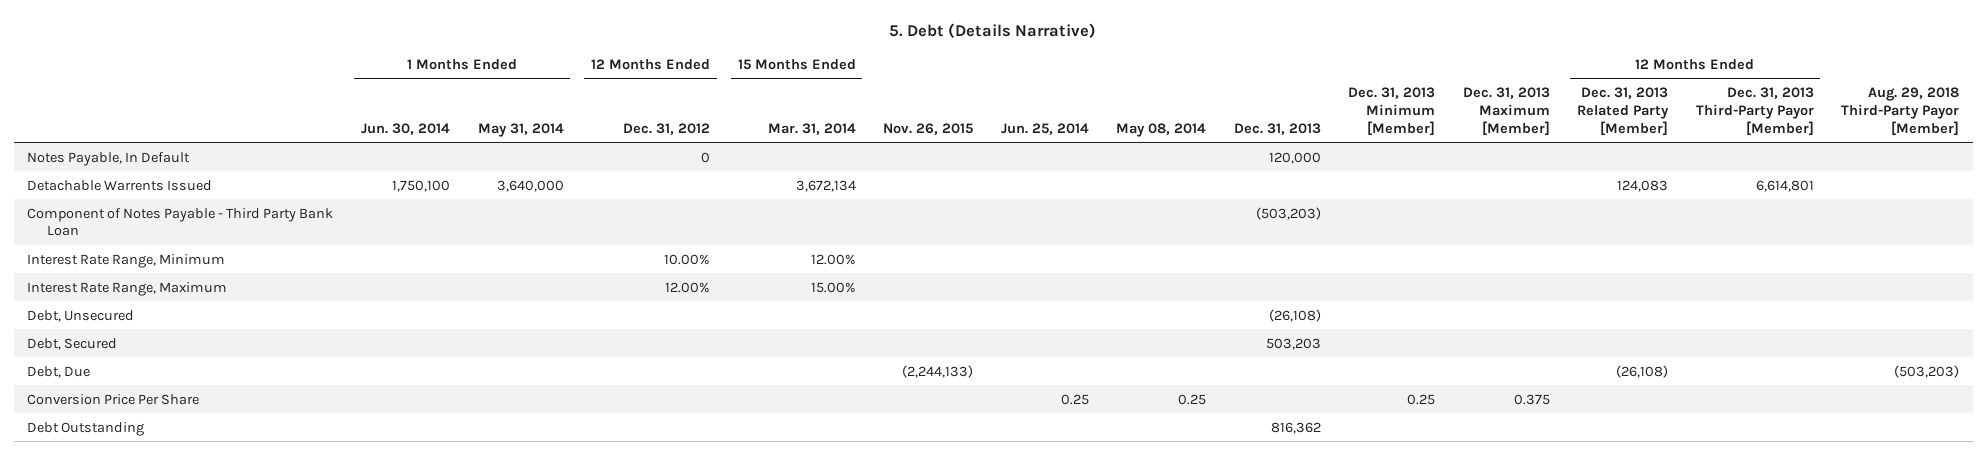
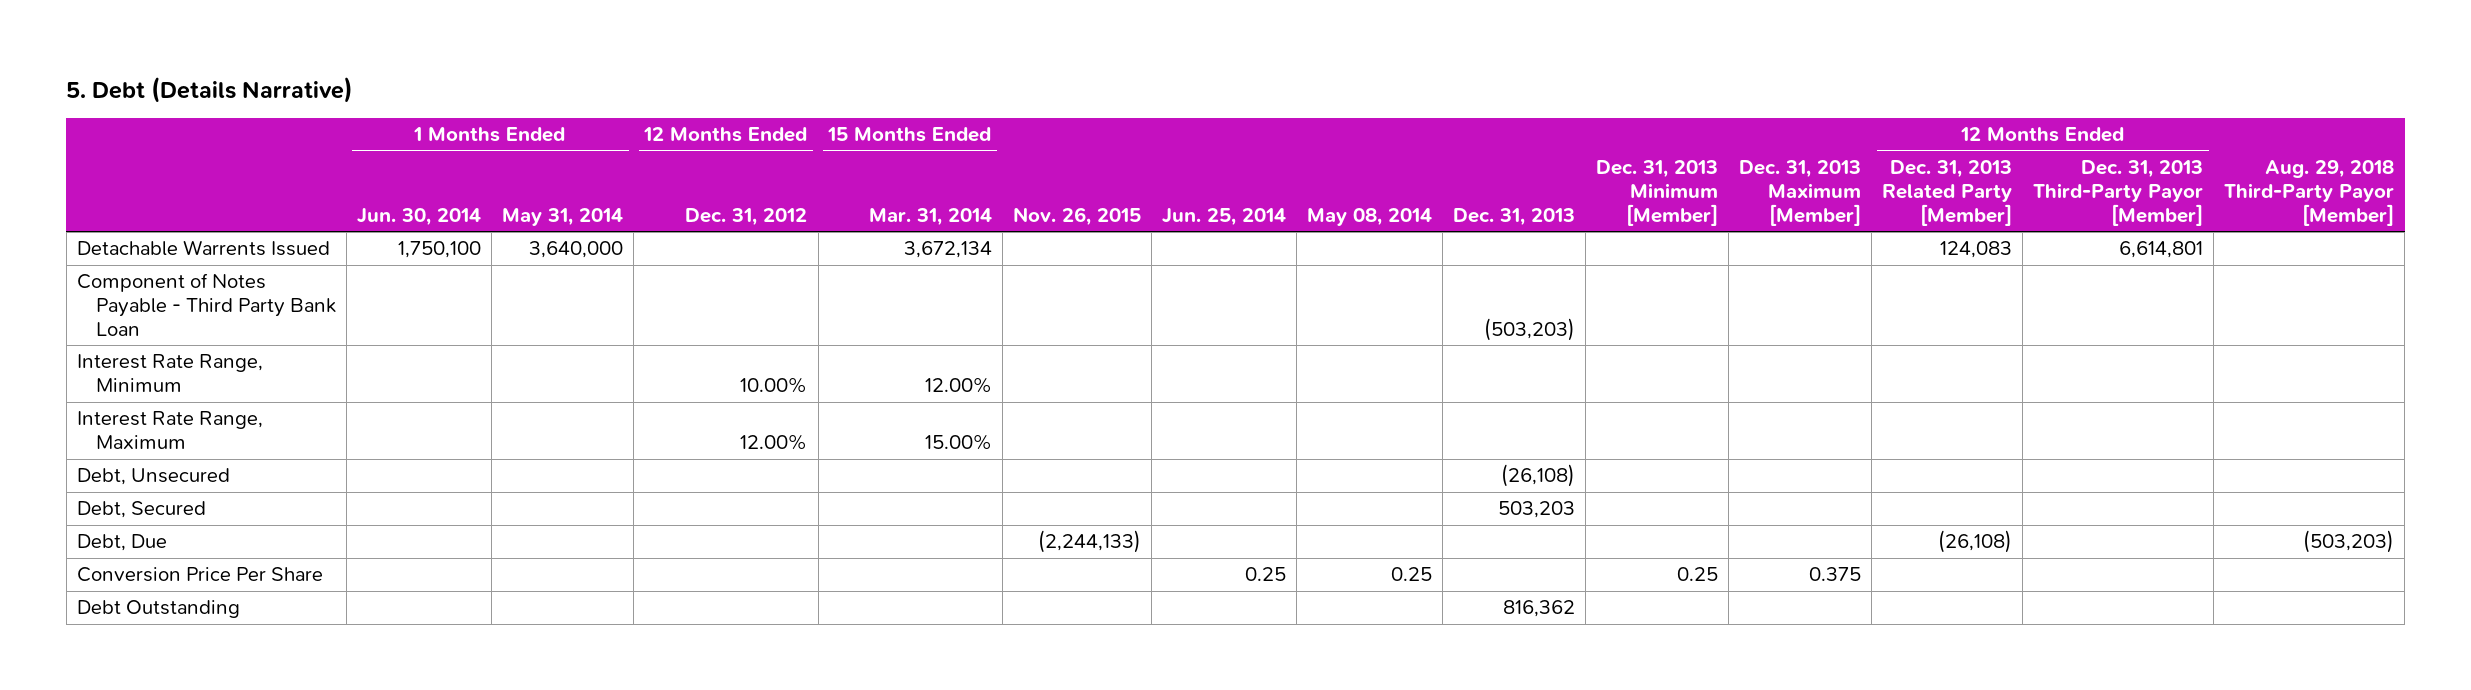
[27,151,191,166] Notes Payable, In Default -> none

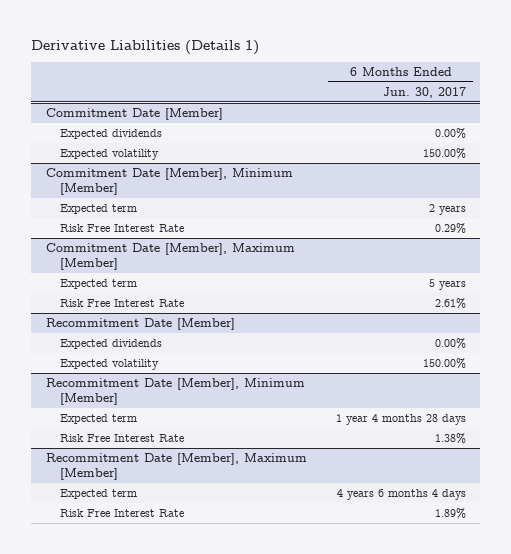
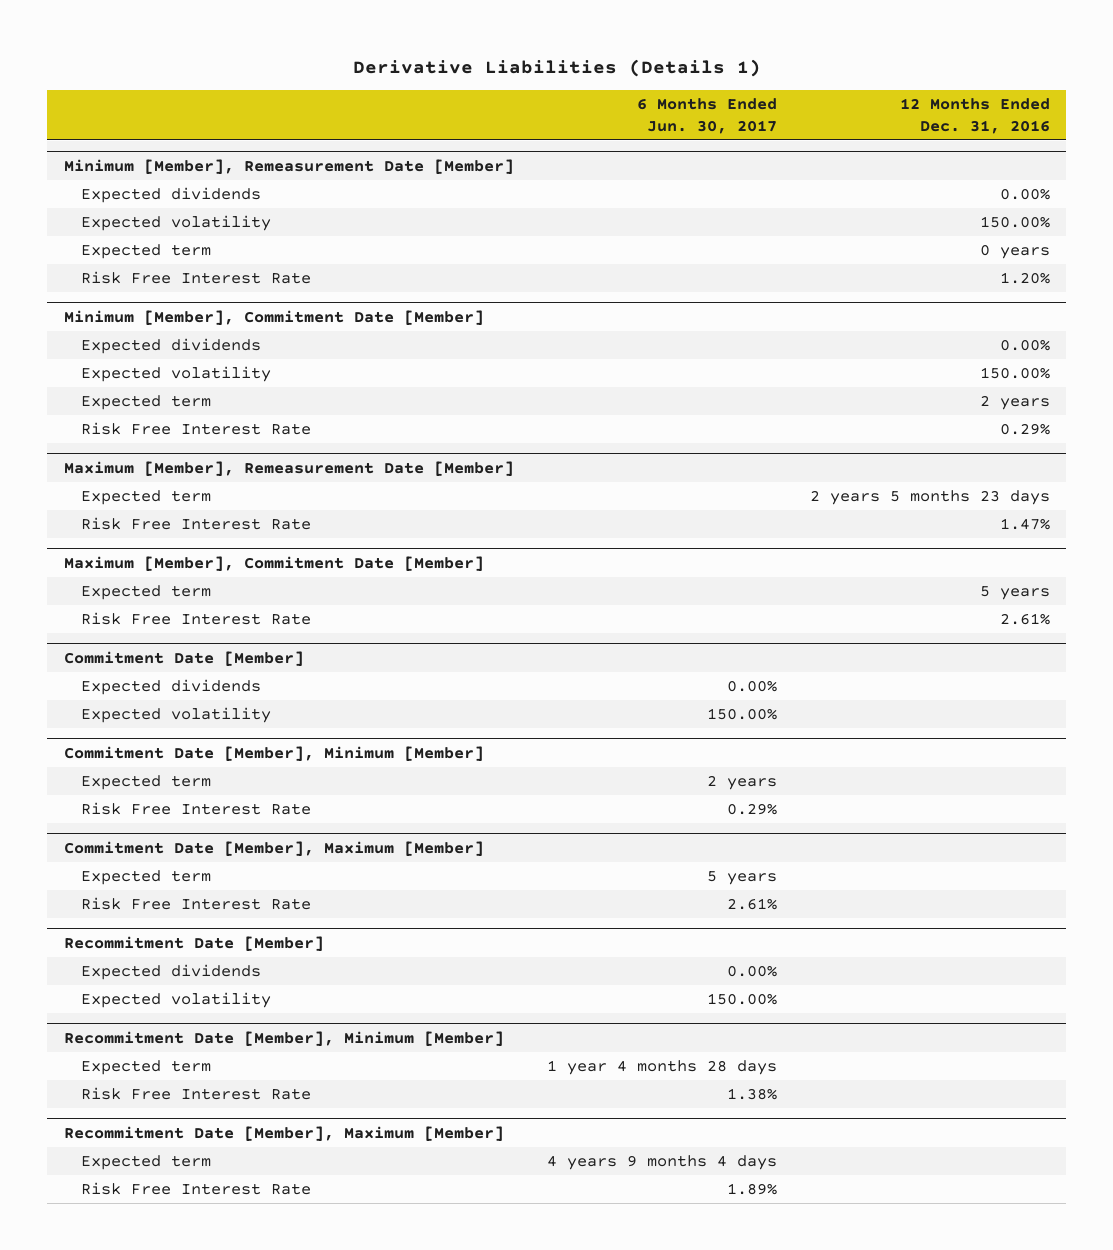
none -> [899,97,1050,134] 12 Months Ended Dec. 31, 2016
none -> [63,158,514,174] Minimum [Member], Remeasurement Date [Member]
none -> [80,186,261,203] Expected dividends
none -> [80,214,271,231] Expected volatility
none -> [80,243,211,259] Expected term
none -> [80,270,311,284] Risk Free Interest Rate
none -> [63,309,484,325] Minimum [Member], Commitment Date [Member]
none -> [80,337,261,354] Expected dividends
none -> [80,365,271,382] Expected volatility
none -> [80,394,211,410] Expected term
none -> [80,421,311,435] Risk Free Interest Rate
none -> [63,460,514,476] Maximum [Member], Remeasurement Date [Member]
none -> [80,489,211,505] Expected term
none -> [80,516,311,530] Risk Free Interest Rate
none -> [63,555,484,571] Maximum [Member], Commitment Date [Member]
none -> [80,584,211,600] Expected term
none -> [80,611,311,625] Risk Free Interest Rate
[336,489,466,501] 4 years 6 months 4 days -> [546,1154,777,1170] 4 years 9 months 4 days

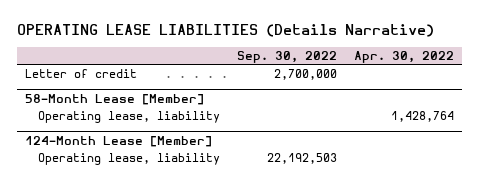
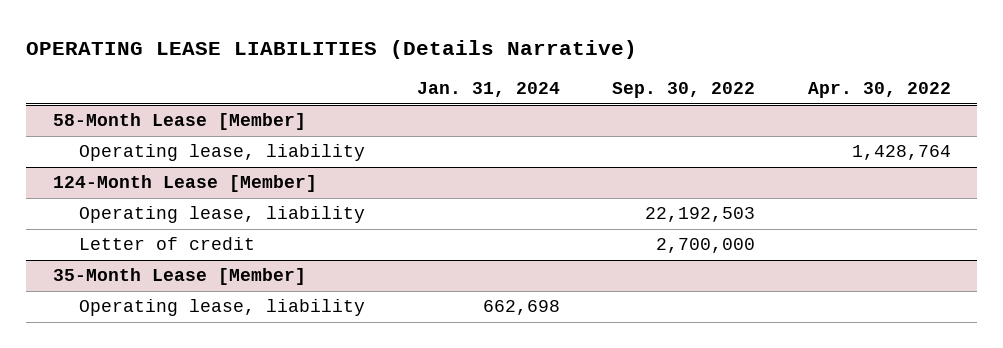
none -> [417,82,561,98] Jan. 31, 2024
[25,69,138,79] Letter of credit -> none
none -> [78,237,255,251] Letter of credit
none -> [52,268,306,286] 35-Month Lease [Member]
none -> [78,299,365,317] Operating lease, liability

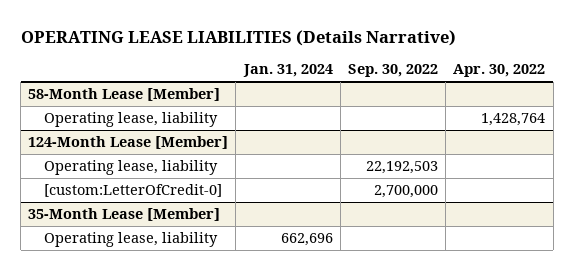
[78,237,255,251] Letter of credit -> [44,184,223,198] [custom:LetterOfCredit-0]
[483,300,561,316] 662,698 -> [280,233,333,247] 662,696

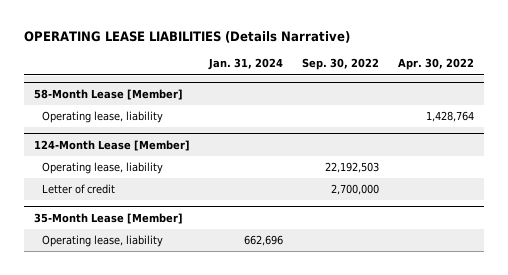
[44,184,223,198] [custom:LetterOfCredit-0] -> [41,184,115,195] Letter of credit

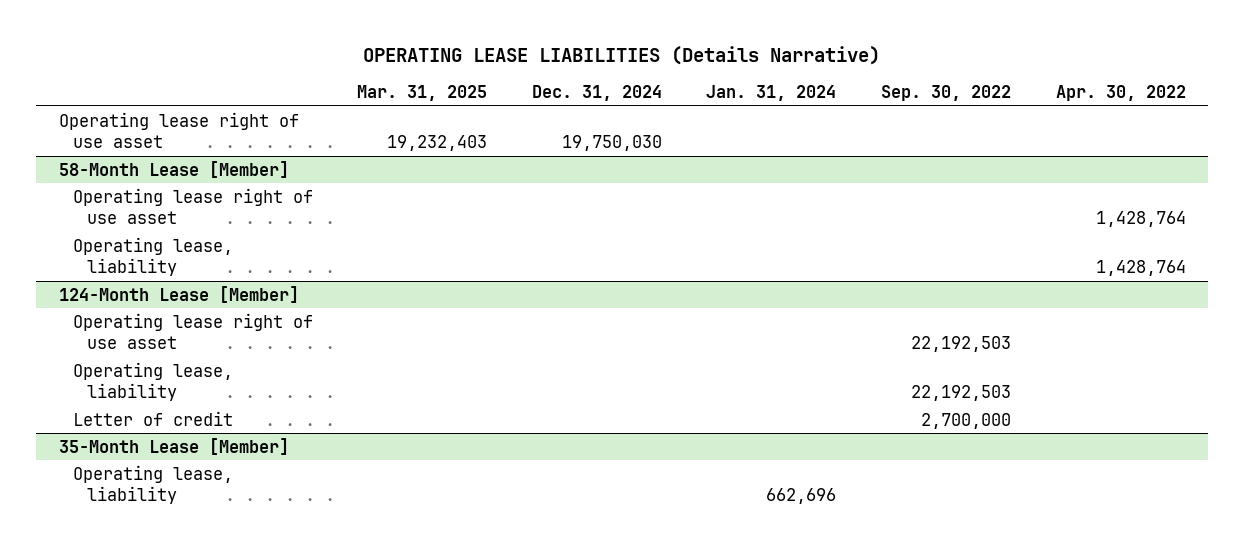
none -> [357,85,488,102] Mar. 31, 2025
none -> [531,85,662,102] Dec. 31, 2024
none -> [58,111,299,148] Operating lease right of use asset
none -> [72,187,313,224] Operating lease right of use asset
none -> [72,312,313,349] Operating lease right of use asset

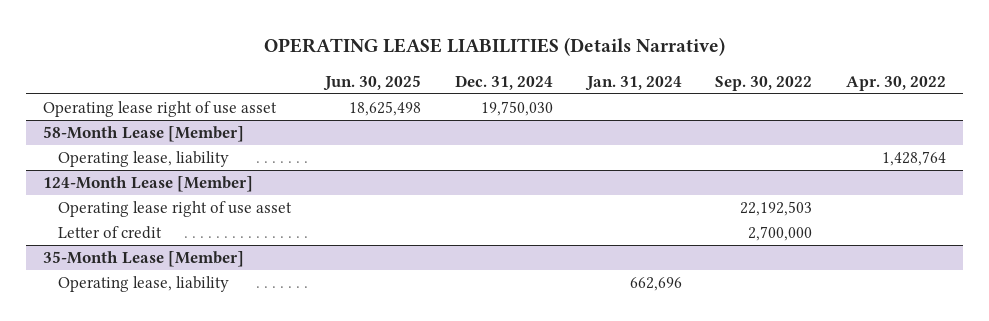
[357,85,488,102] Mar. 31, 2025 -> none
none -> [322,74,421,91] Jun. 30, 2025
[72,187,313,224] Operating lease right of use asset -> none
[72,361,233,401] Operating lease, liability -> none

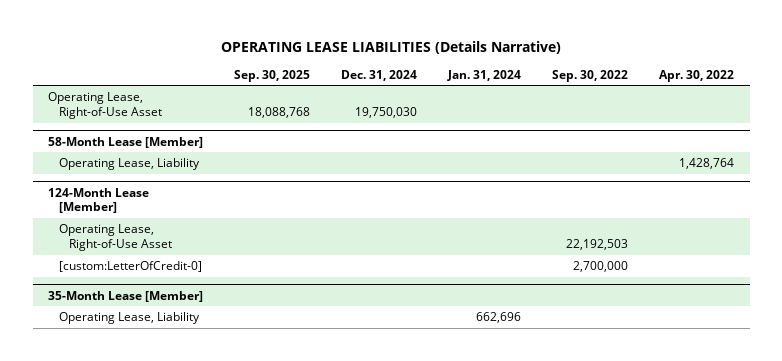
[322,74,421,91] Jun. 30, 2025 -> none
none -> [234,69,311,82] Sep. 30, 2025
[43,100,278,117] Operating lease right of use asset -> [48,92,162,120] Operating Lease, Right-of-Use Asset
[58,150,230,167] Operating lease, liability -> [58,158,200,171] Operating Lease, Liability
[58,200,293,217] Operating lease right of use asset -> [58,224,173,252] Operating Lease, Right-of-Use Asset
[58,225,163,239] Letter of credit -> [58,261,202,273] [custom:LetterOfCredit-0]
[58,275,230,292] Operating lease, liability -> [58,312,200,325] Operating Lease, Liability

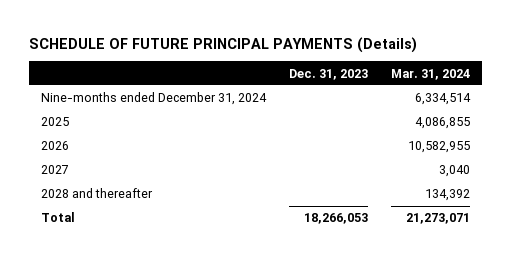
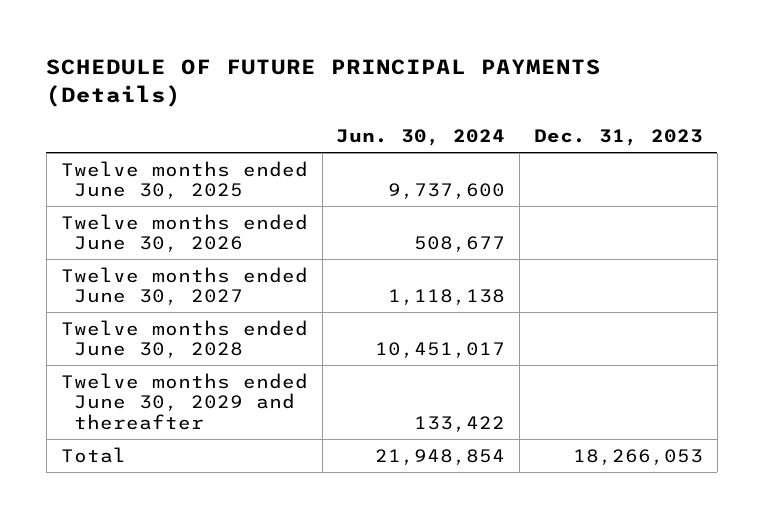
[391,68,471,80] Mar. 31, 2024 -> none
none -> [336,129,506,147] Jun. 30, 2024
[40,92,267,106] Nine-months ended December 31, 2024 -> none
[40,117,69,127] 2025 -> [60,160,308,200] Twelve months ended June 30, 2025
[40,141,69,151] 2026 -> [60,213,308,253] Twelve months ended June 30, 2026
[40,165,69,175] 2027 -> [60,266,308,306] Twelve months ended June 30, 2027
[40,188,153,199] 2028 and thereafter -> [60,319,308,359] Twelve months ended June 30, 2028
none -> [60,372,308,431] Twelve months ended June 30, 2029 and thereafter

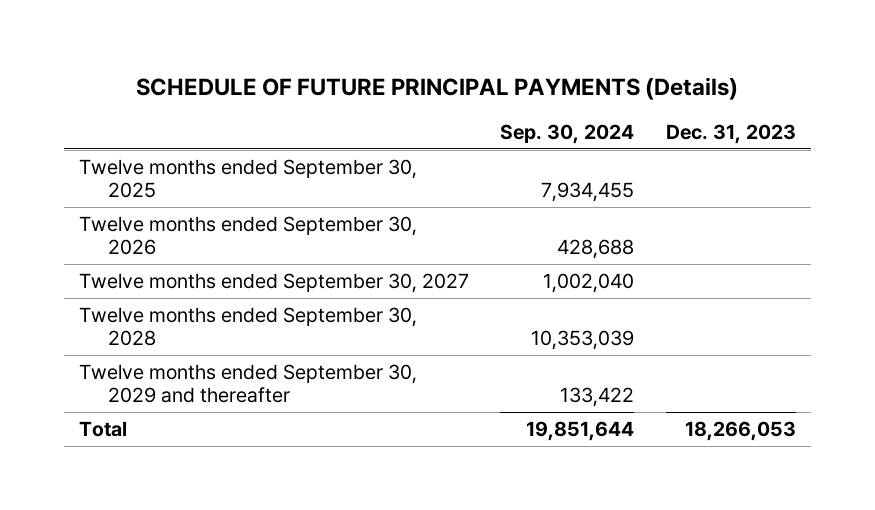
[336,129,506,147] Jun. 30, 2024 -> none
none -> [500,123,635,144] Sep. 30, 2024
[60,160,308,200] Twelve months ended June 30, 2025 -> [79,159,418,199] Twelve months ended September 30, 2025
[60,213,308,253] Twelve months ended June 30, 2026 -> [79,216,418,256] Twelve months ended September 30, 2026
[60,266,308,306] Twelve months ended June 30, 2027 -> [79,273,470,294] Twelve months ended September 30, 2027
[60,319,308,359] Twelve months ended June 30, 2028 -> [79,307,418,347] Twelve months ended September 30, 2028
[60,372,308,431] Twelve months ended June 30, 2029 and thereafter -> [79,364,418,404] Twelve months ended September 30, 2029 and thereafter

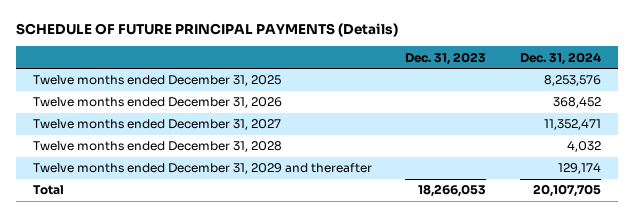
[500,123,635,144] Sep. 30, 2024 -> none
none -> [520,51,602,65] Dec. 31, 2024
[79,159,418,199] Twelve months ended September 30, 2025 -> [32,75,281,87] Twelve months ended December 31, 2025
[79,216,418,256] Twelve months ended September 30, 2026 -> [32,97,282,109] Twelve months ended December 31, 2026
[79,273,470,294] Twelve months ended September 30, 2027 -> [32,119,281,131] Twelve months ended December 31, 2027
[79,307,418,347] Twelve months ended September 30, 2028 -> [32,141,282,153] Twelve months ended December 31, 2028
[79,364,418,404] Twelve months ended September 30, 2029 and thereafter -> [32,163,372,175] Twelve months ended December 31, 2029 and thereafter

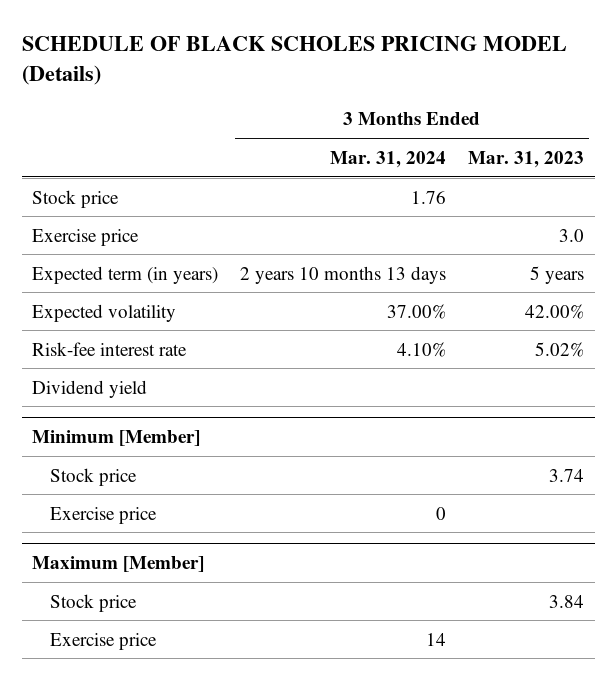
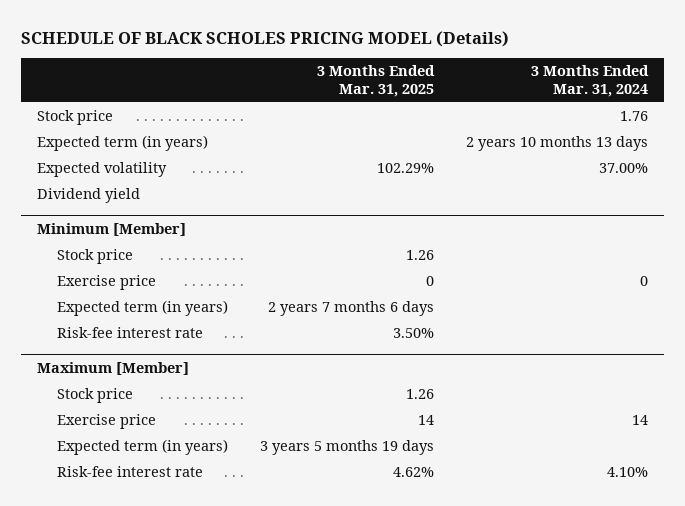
[467,150,584,168] Mar. 31, 2023 -> none
none -> [316,65,435,98] 3 Months Ended Mar. 31, 2025
[32,228,140,246] Exercise price -> none
[32,341,188,356] Risk-fee interest rate -> none
none -> [56,300,228,317] Expected term (in years)
none -> [56,327,203,339] Risk-fee interest rate
none -> [56,439,228,456] Expected term (in years)
none -> [56,466,203,478] Risk-fee interest rate

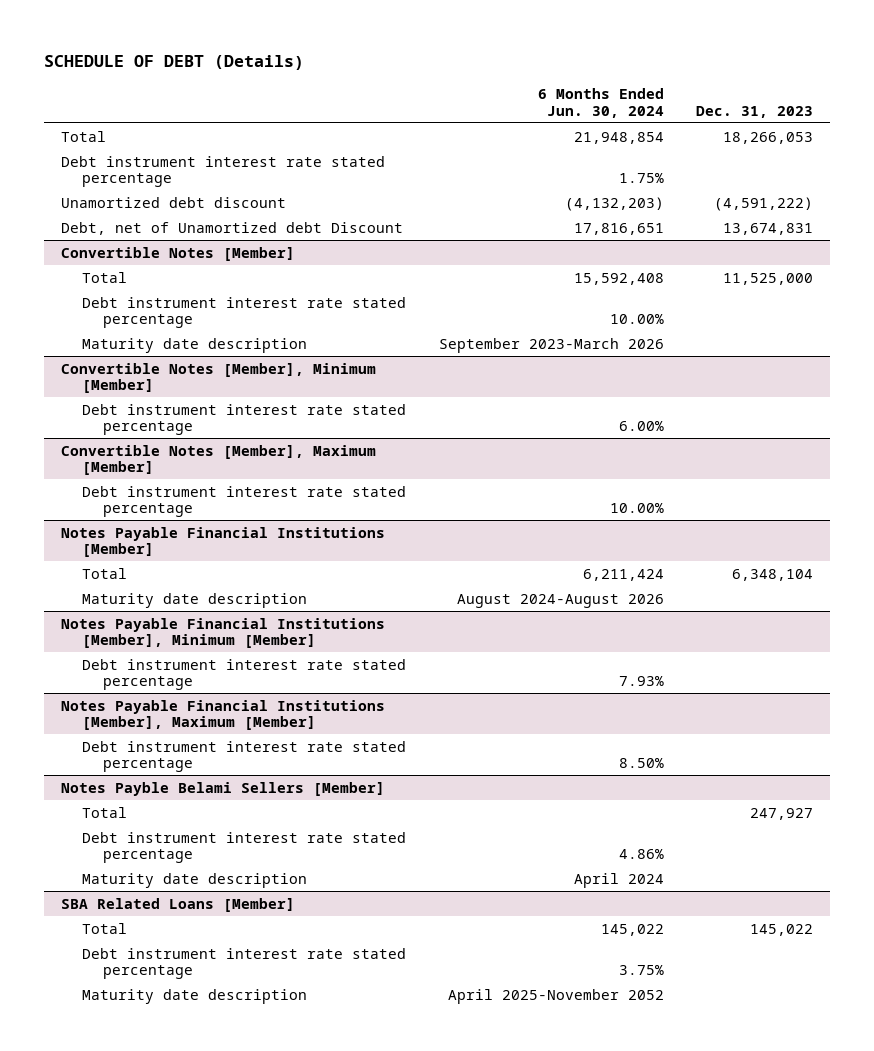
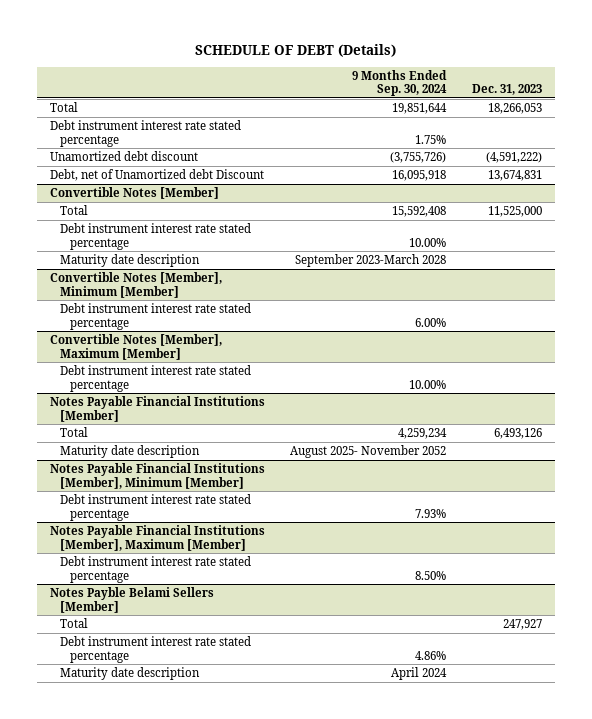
[537,87,664,118] 6 Months Ended Jun. 30, 2024 -> none
none -> [352,69,448,97] 9 Months Ended Sep. 30, 2024
[732,568,814,581] 6,348,104 -> [493,427,542,439] 6,493,126
[60,897,295,912] SBA Related Loans [Member] -> none
[81,922,127,934] Total -> none
[81,947,406,980] Debt instrument interest rate stated percentage -> none
[81,988,307,1004] Maturity date description -> none

